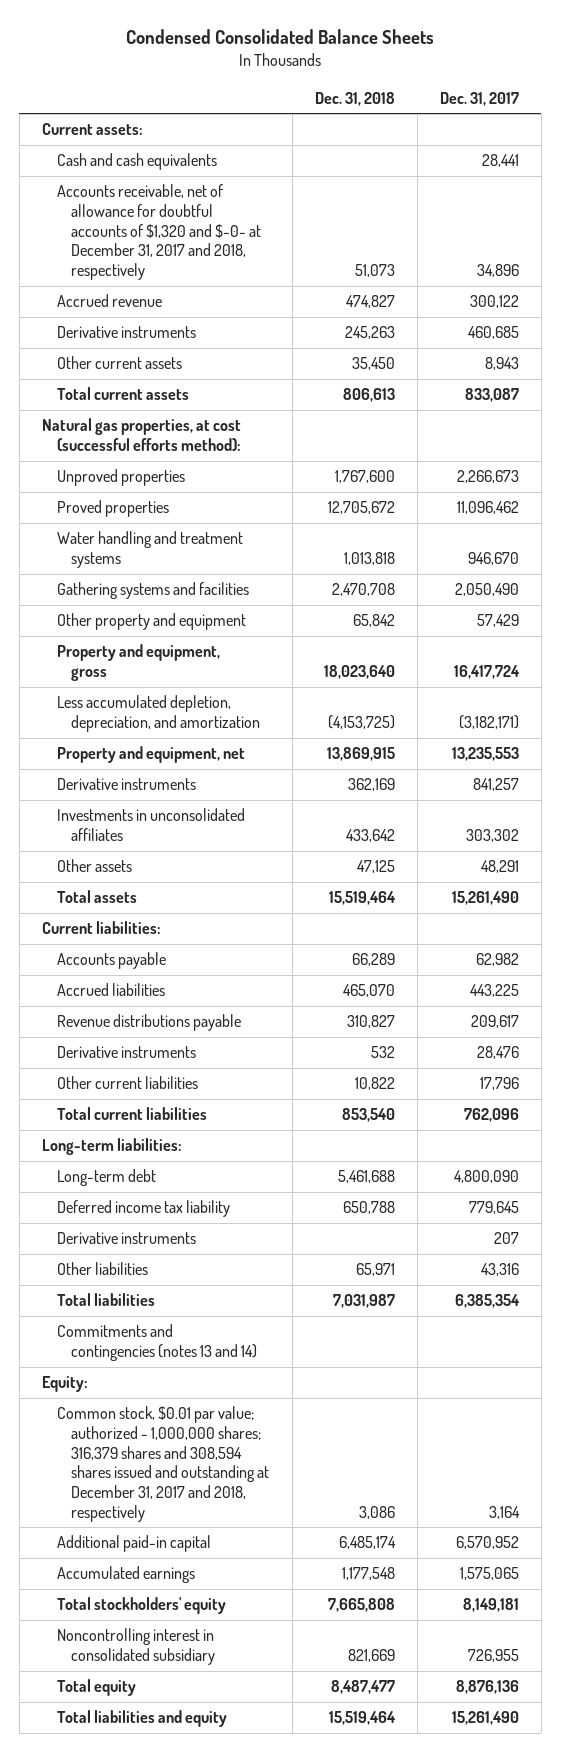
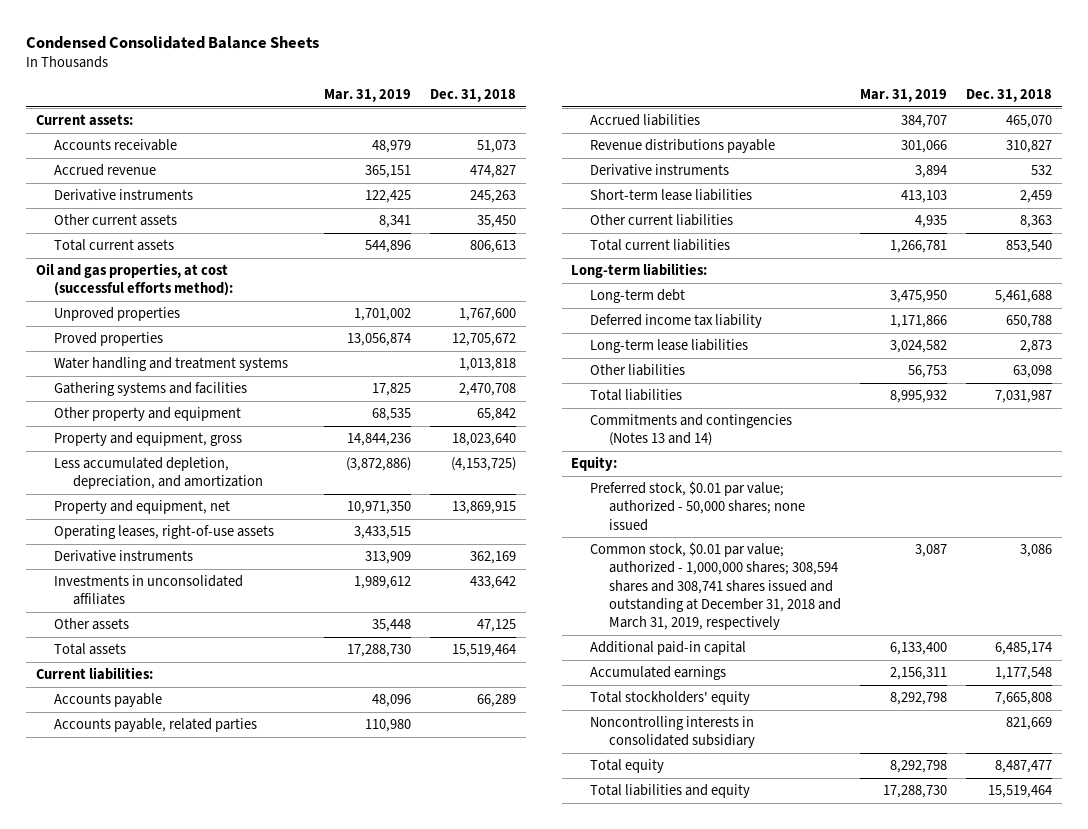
[439,91,519,106] Dec. 31, 2017 -> none
none -> [324,88,412,102] Mar. 31, 2019
[56,153,217,171] Cash and cash equivalents -> none
[56,184,262,280] Accounts receivable, net of allowance for doubtful accounts of $1,320 and $-0- at December 31, 2017 and 2018, respectively -> [54,139,178,152] Accounts receivable
[42,418,242,452] Natural gas properties, at cost (successful efforts method): -> [35,263,234,297] Oil and gas properties, at cost (successful efforts method):
none -> [54,525,275,540] Operating leases, right-of-use assets
none -> [54,718,258,733] Accounts payable, related parties
none -> [590,189,753,202] Short-term lease liabilities
[354,1077,395,1091] 10,822 -> [1020,215,1053,229] 8,363
[56,1232,196,1245] Derivative instruments -> none
none -> [590,339,749,354] Long-term lease liabilities
[355,1263,395,1277] 65,971 -> [1013,365,1053,379] 63,098
[56,1324,258,1362] Commitments and contingencies (notes 13 and 14) -> [590,414,793,447] Commitments and contingencies (Notes 13 and 14)
none -> [590,481,805,531] Preferred stock, $0.01 par value; authorized - 50,000 shares; none issued
[56,1406,270,1522] Common stock, $0.01 par value; authorized - 1,000,000 shares; 316,379 shares and 308,594 shares issued and outstanding at December 31, 2017 and 2018, respectively -> [590,542,841,631] Common stock, $0.01 par value; authorized - 1,000,000 shares; 308,594 shares and 308,741 shares issued and outstanding at December 31, 2018 and March 31, 2019, respectively
[56,1628,216,1666] Noncontrolling interest in consolidated subsidiary -> [590,716,755,749] Noncontrolling interests in consolidated subsidiary

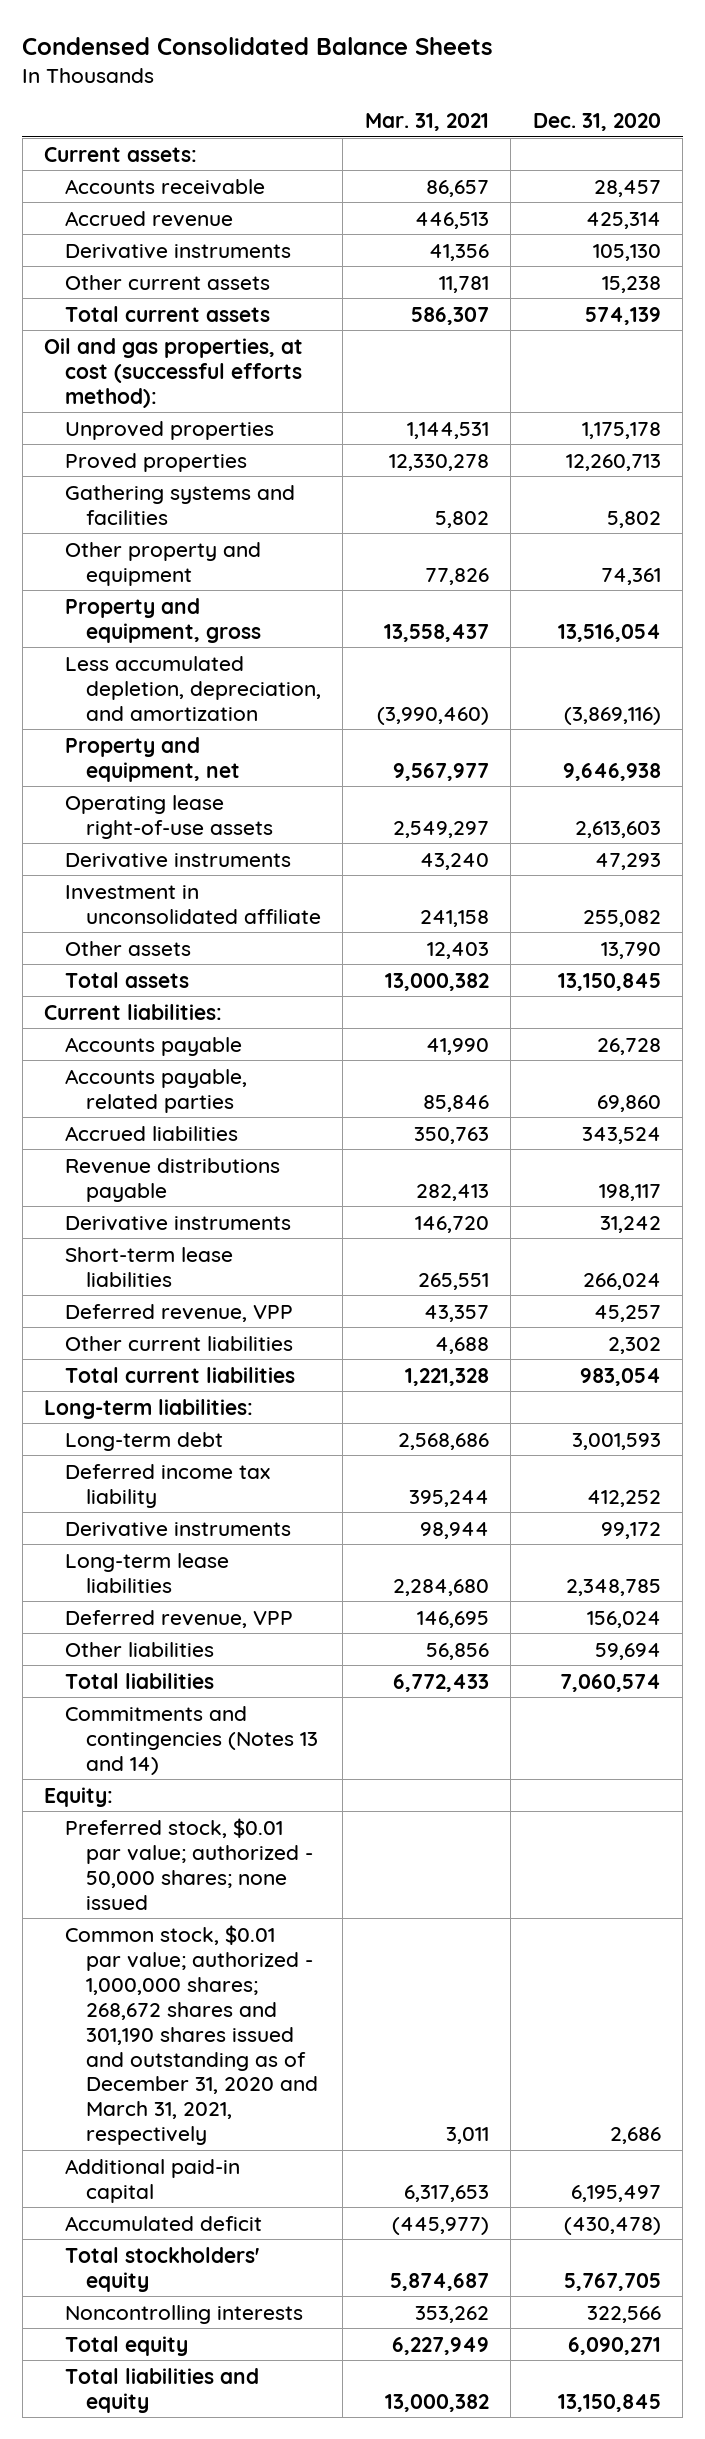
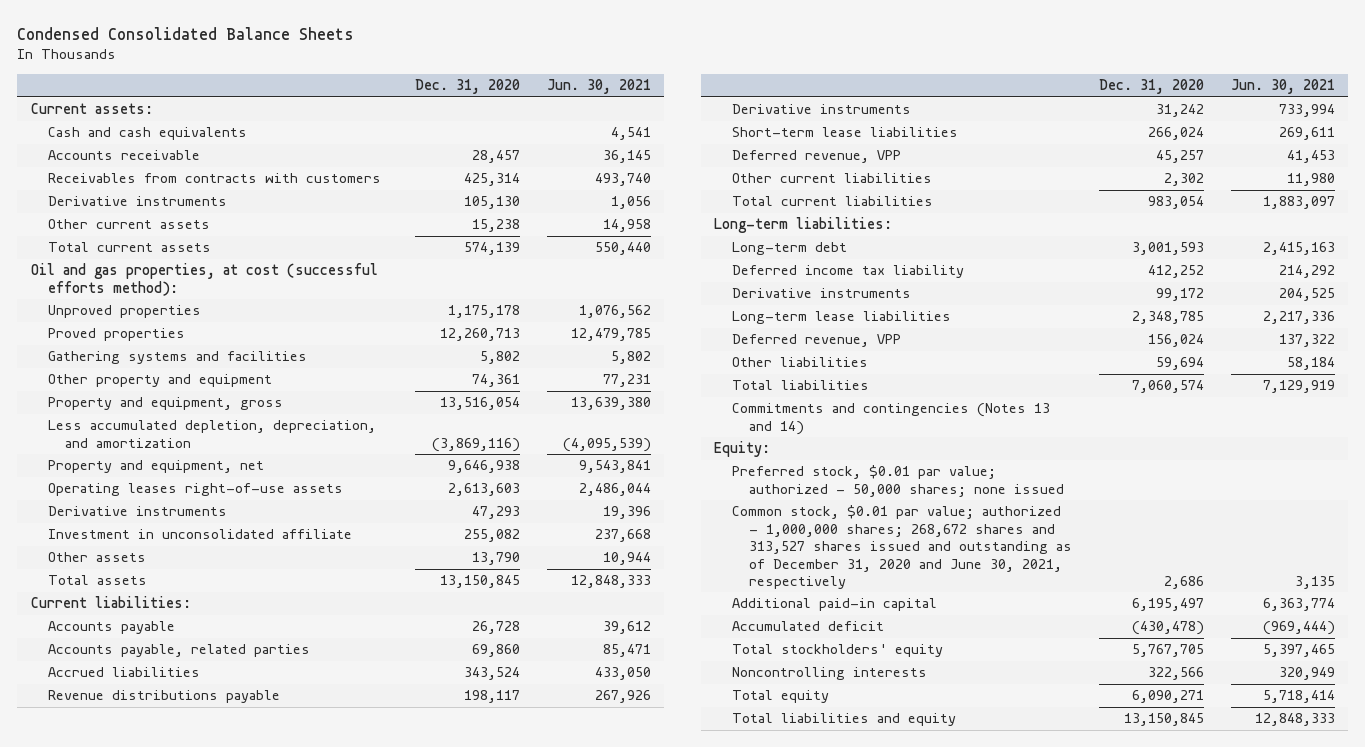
[364,112,489,131] Mar. 31, 2021 -> none
none -> [547,79,652,95] Jun. 30, 2021
none -> [47,127,247,141] Cash and cash equivalents
[65,210,234,227] Accrued revenue -> [47,173,381,184] Receivables from contracts with customers
[65,794,273,839] Operating lease right-of-use assets -> [47,483,343,497] Operating leases right-of-use assets
[65,1924,318,2146] Common stock, $0.01 par value; authorized - 1,000,000 shares; 268,672 shares and 301,190 shares issued and outstanding as of December 31, 2020 and March 31, 2021, respectively -> [731,505,1072,590] Common stock, $0.01 par value; authorized - 1,000,000 shares; 268,672 shares and 313,527 shares issued and outstanding as of December 31, 2020 and June 30, 2021, respectively

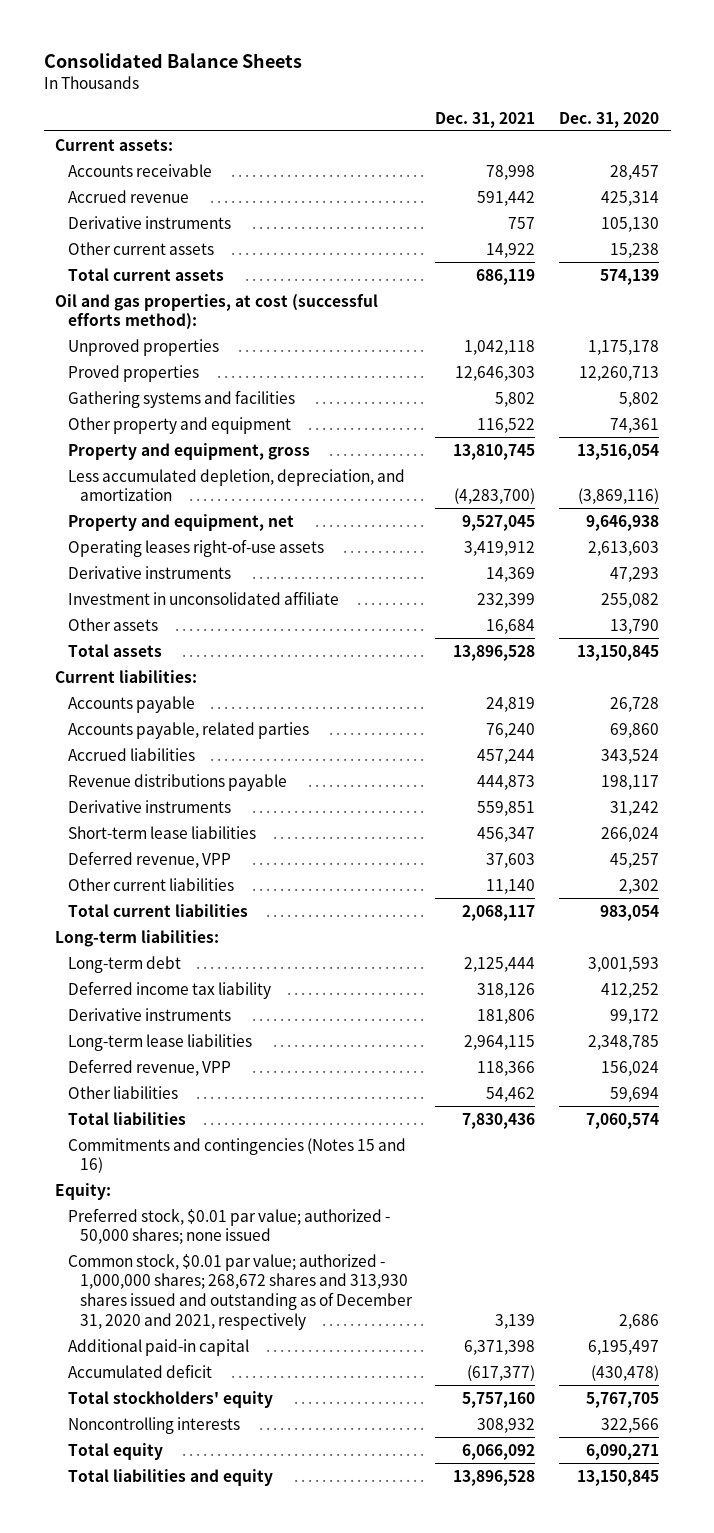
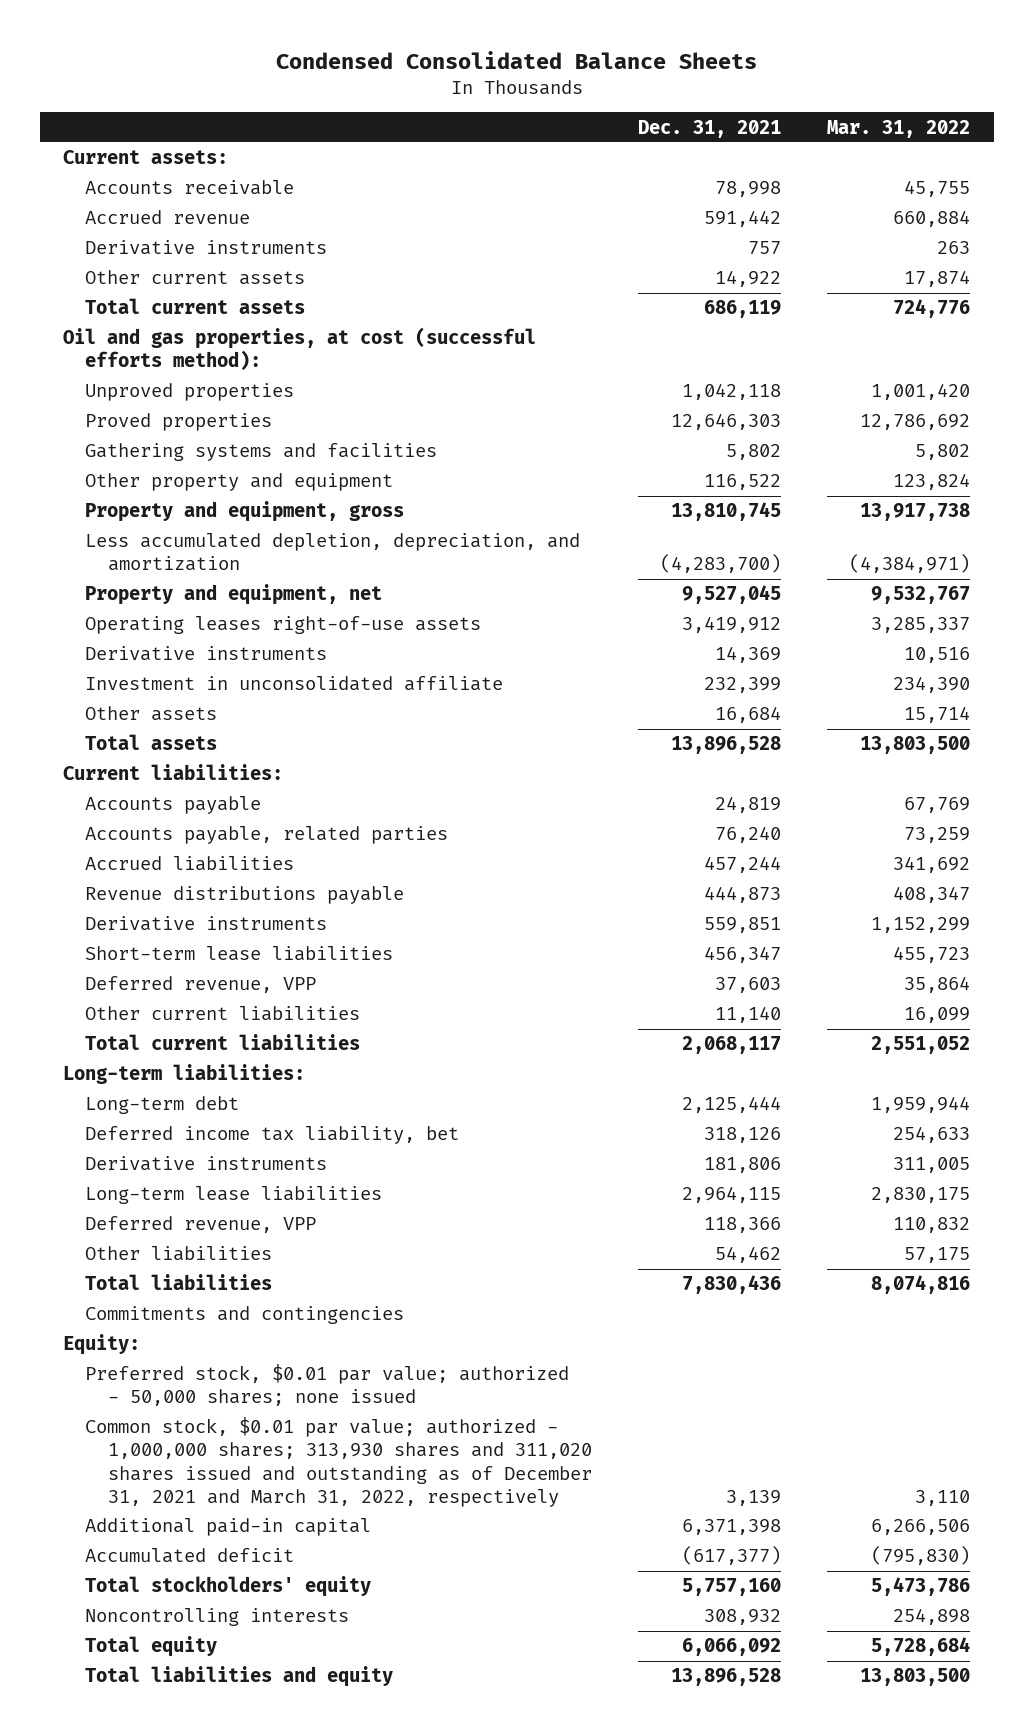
[43,52,302,68] Consolidated Balance Sheets -> [275,50,757,69] Condensed Consolidated Balance Sheets
[558,111,659,128] Dec. 31, 2020 -> none
none -> [827,119,971,138] Mar. 31, 2022
[67,980,271,999] Deferred income tax liability -> [85,1126,460,1145] Deferred income tax liability, bet
[67,1137,406,1174] Commitments and contingencies (Notes 15 and 16) -> [85,1306,405,1325] Commitments and contingencies
[67,1253,413,1330] Common stock, $0.01 par value; authorized - 1,000,000 shares; 268,672 shares and 313,930 shares issued and outstanding as of December 31, 2020 and 2021, respectively -> [85,1417,592,1507] Common stock, $0.01 par value; authorized - 1,000,000 shares; 313,930 shares and 311,020 shares issued and outstanding as of December 31, 2021 and March 31, 2022, respectively

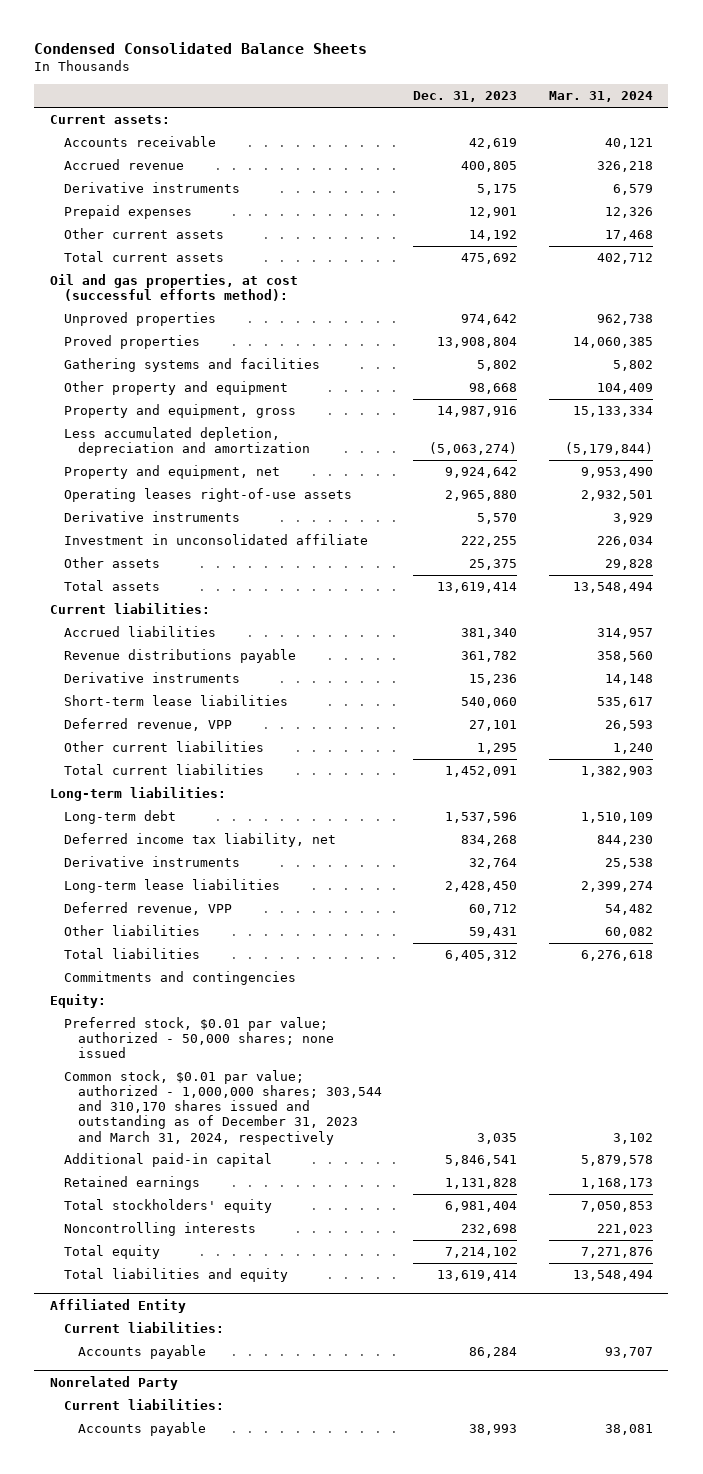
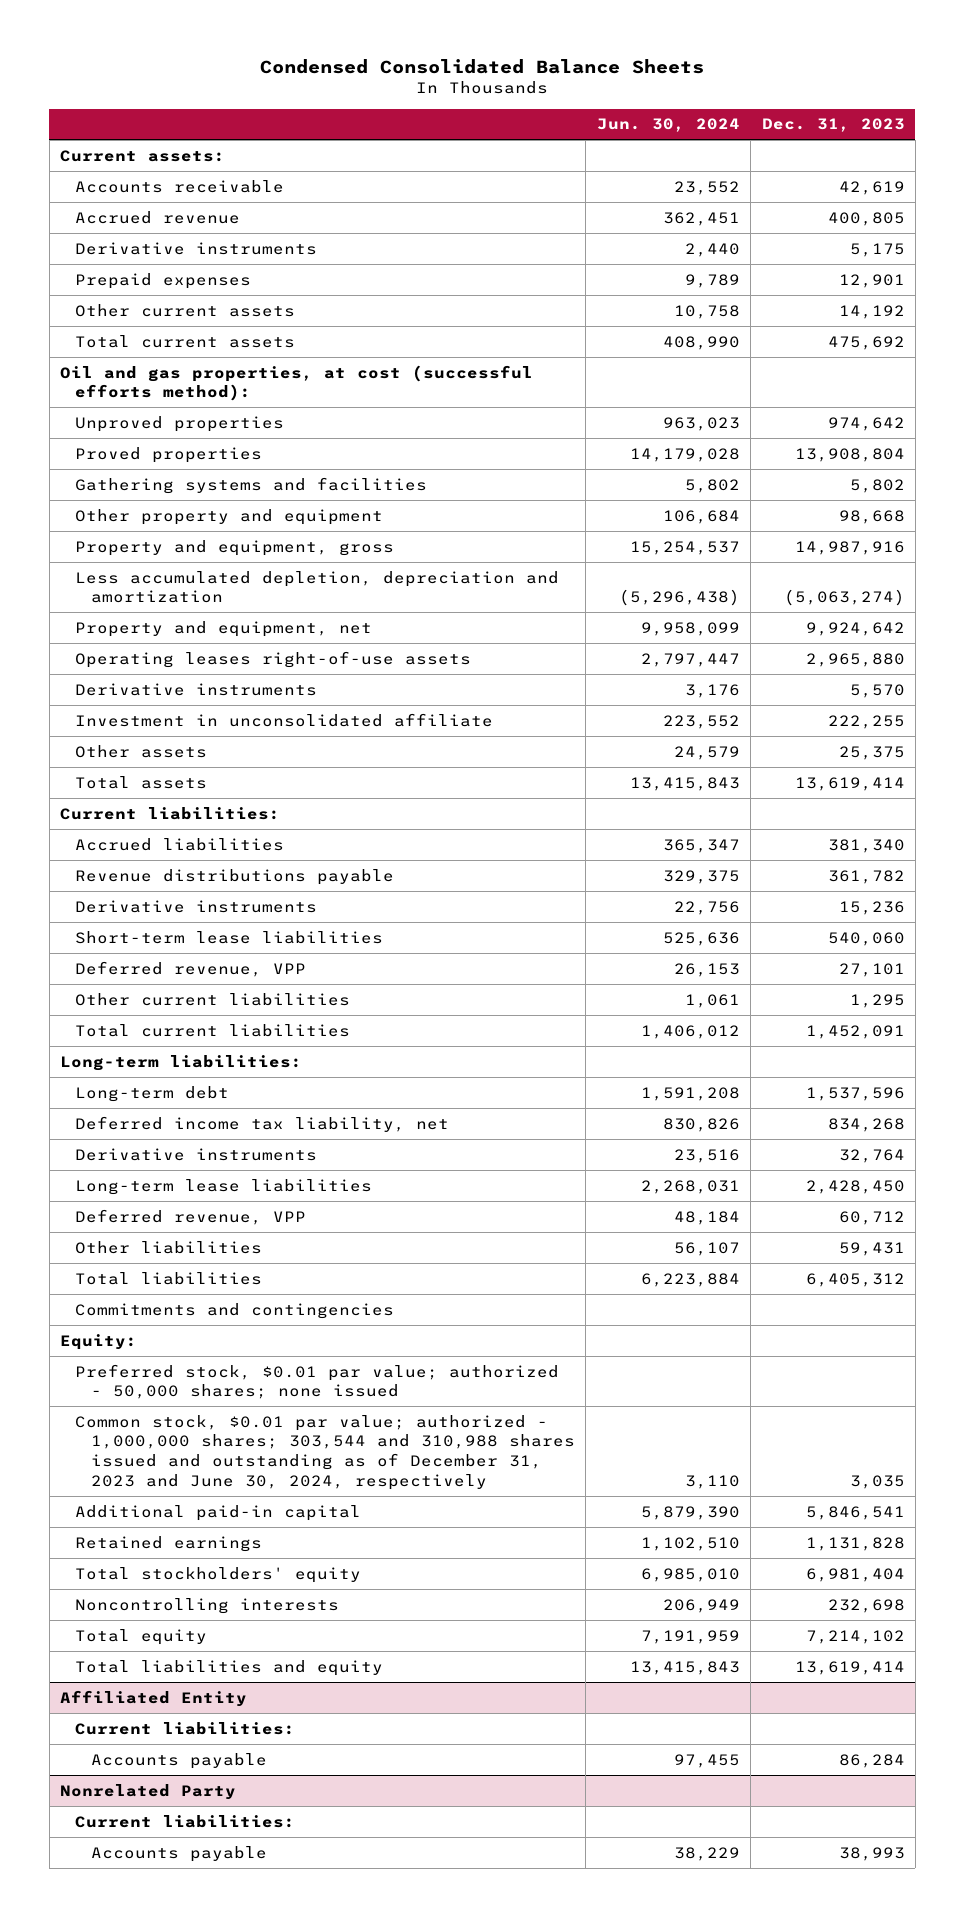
[548,91,653,103] Mar. 31, 2024 -> none
none -> [596,118,740,133] Jun. 30, 2024
[63,1070,382,1145] Common stock, $0.01 par value; authorized - 1,000,000 shares; 303,544 and 310,170 shares issued and outstanding as of December 31, 2023 and March 31, 2024, respectively -> [75,1414,575,1490] Common stock, $0.01 par value; authorized - 1,000,000 shares; 303,544 and 310,988 shares issued and outstanding as of December 31, 2023 and June 30, 2024, respectively

